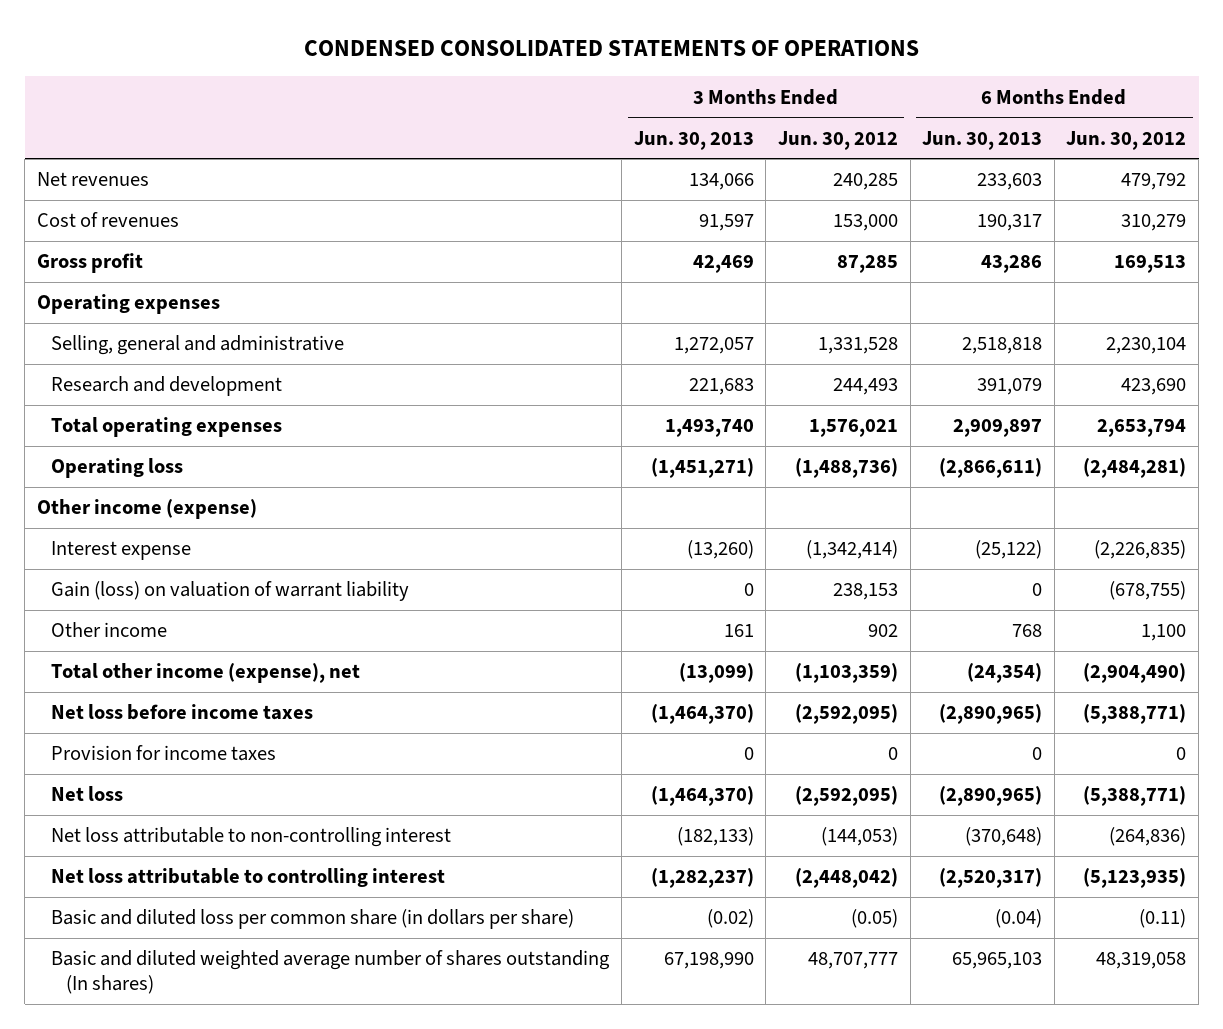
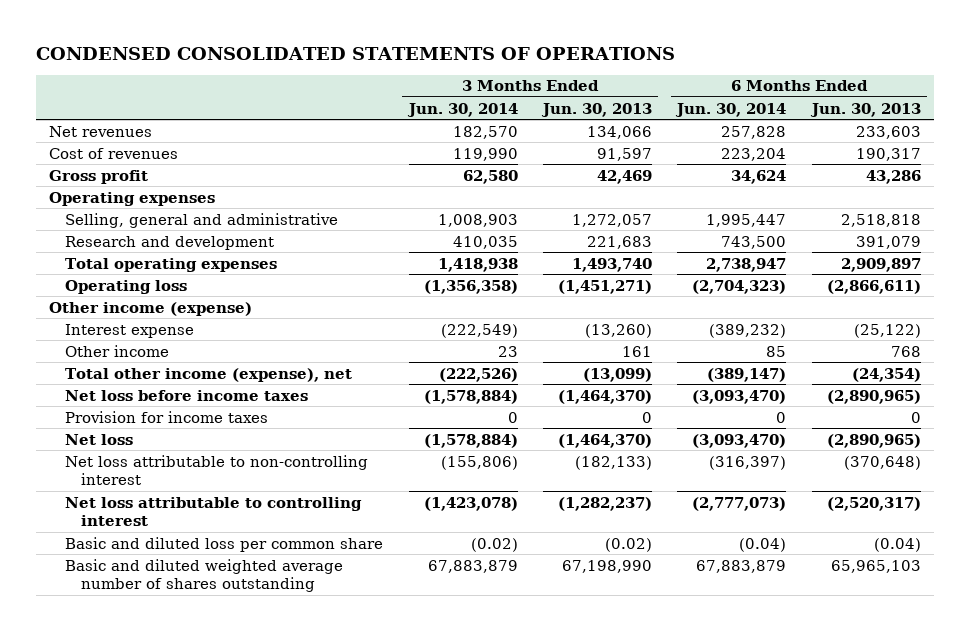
[777,130,898,150] Jun. 30, 2012 -> none
[1066,130,1187,150] Jun. 30, 2012 -> none
none -> [406,102,518,117] Jun. 30, 2014
none -> [675,102,787,117] Jun. 30, 2014
[51,581,410,602] Gain (loss) on valuation of warrant liability -> none
[51,909,575,930] Basic and diluted loss per common share (in dollars per share) -> [65,536,384,552] Basic and diluted loss per common share
[51,950,611,995] Basic and diluted weighted average number of shares outstanding (In shares) -> [65,558,344,593] Basic and diluted weighted average number of shares outstanding

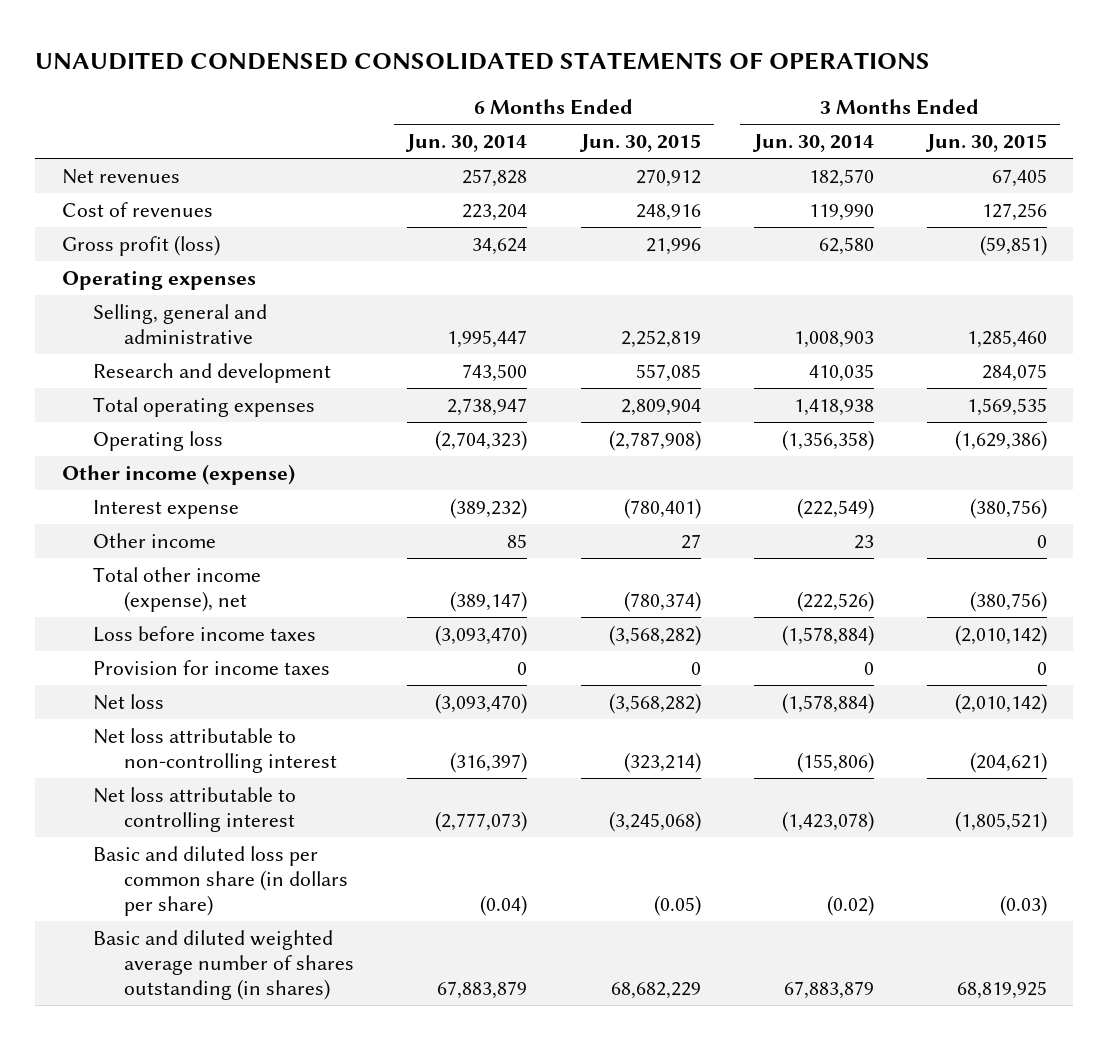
[36,46,676,60] CONDENSED CONSOLIDATED STATEMENTS OF OPERATIONS -> [35,51,931,70] UNAUDITED CONDENSED CONSOLIDATED STATEMENTS OF OPERATIONS
[540,102,652,117] Jun. 30, 2013 -> none
[809,102,921,117] Jun. 30, 2013 -> none
none -> [578,134,701,153] Jun. 30, 2015
none -> [924,134,1047,153] Jun. 30, 2015
[48,169,148,184] Gross profit -> [61,235,220,257] Gross profit (loss)
[65,389,309,401] Net loss before income taxes -> [92,626,316,643] Loss before income taxes
[65,536,384,552] Basic and diluted loss per common share -> [92,846,349,916] Basic and diluted loss per common share (in dollars per share)
[65,558,344,593] Basic and diluted weighted average number of shares outstanding -> [92,930,355,1000] Basic and diluted weighted average number of shares outstanding (in shares)

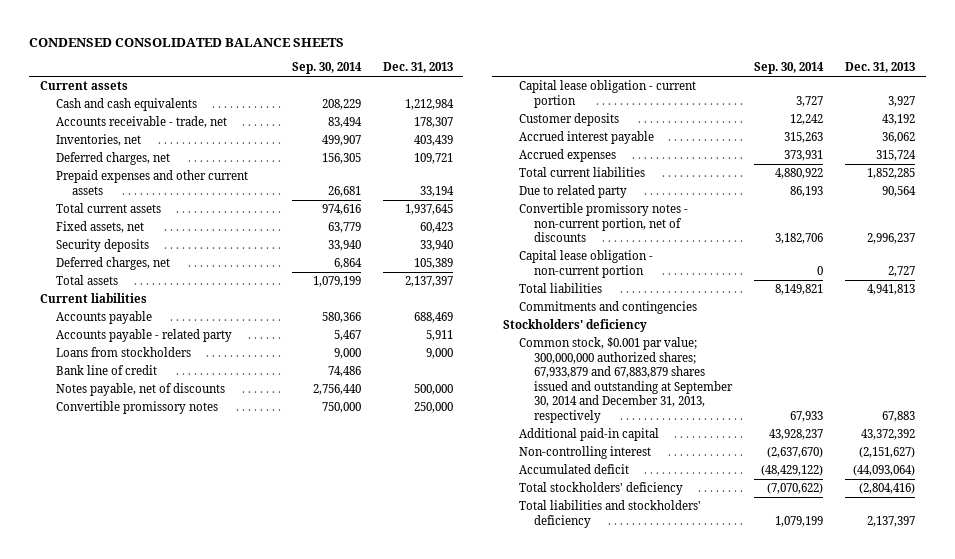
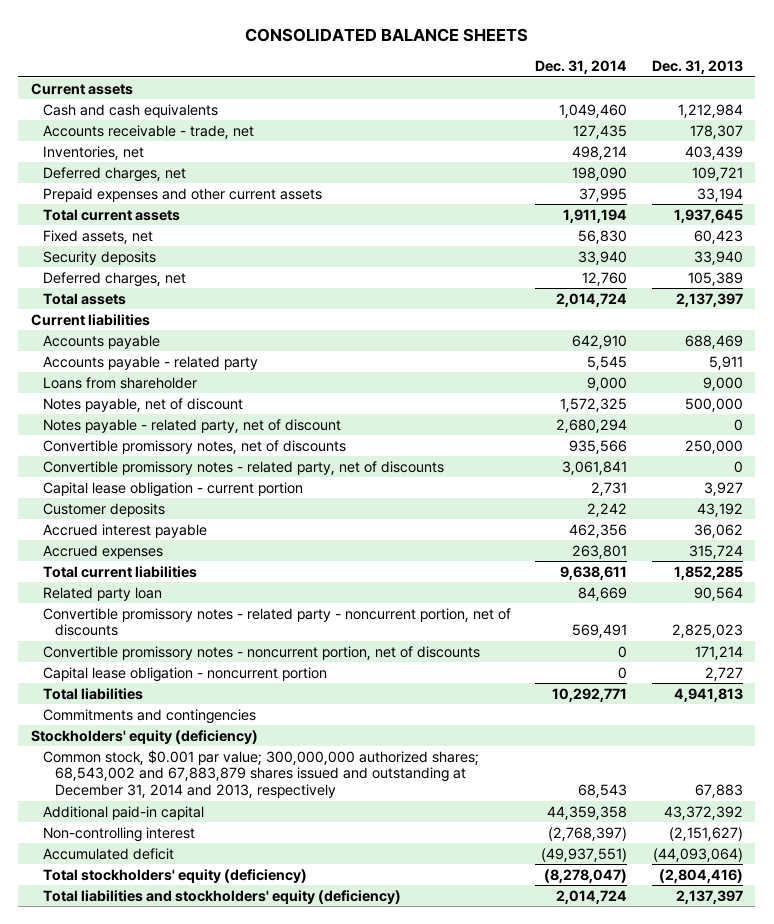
[29,37,345,47] CONDENSED CONSOLIDATED BALANCE SHEETS -> [244,28,528,43] CONSOLIDATED BALANCE SHEETS
[291,62,362,75] Sep. 30, 2014 -> none
none -> [535,60,628,75] Dec. 31, 2014
[56,365,158,376] Bank line of credit -> none
[56,347,192,358] Loans from stockholders -> [42,376,197,389] Loans from shareholder
[56,383,226,397] Notes payable, net of discounts -> [42,397,243,412] Notes payable, net of discount
none -> [42,418,341,433] Notes payable - related party, net of discount
[56,401,219,415] Convertible promissory notes -> [42,439,346,454] Convertible promissory notes, net of discounts
none -> [42,460,444,475] Convertible promissory notes - related party, net of discounts
[518,185,627,199] Due to related party -> [42,586,162,601] Related party loan
none -> [42,607,511,637] Convertible promissory notes - related party - noncurrent portion, net of discounts
[518,203,688,243] Convertible promissory notes - non-current portion, net of discounts -> [42,645,480,660] Convertible promissory notes - noncurrent portion, net of discounts
[867,233,916,245] 2,996,237 -> [694,645,743,660] 171,214
[518,250,653,278] Capital lease obligation - non-current portion -> [42,666,327,682] Capital lease obligation - noncurrent portion
[502,319,647,333] Stockholders' deficiency -> [30,729,258,744] Stockholders' equity (deficiency)
[518,337,734,423] Common stock, $0.001 par value; 300,000,000 authorized shares; 67,933,879 and 67,883,879 shares issued and outstanding at September 30, 2014 and December 31, 2013, respectively -> [42,749,479,799] Common stock, $0.001 par value; 300,000,000 authorized shares; 68,543,002 and 67,883,879 shares issued and outstanding at December 31, 2014 and 2013, respectively
[518,482,683,496] Total stockholders' deficiency -> [42,868,307,883] Total stockholders' equity (deficiency)
[518,500,701,528] Total liabilities and stockholders' deficiency -> [42,889,401,904] Total liabilities and stockholders' equity (deficiency)

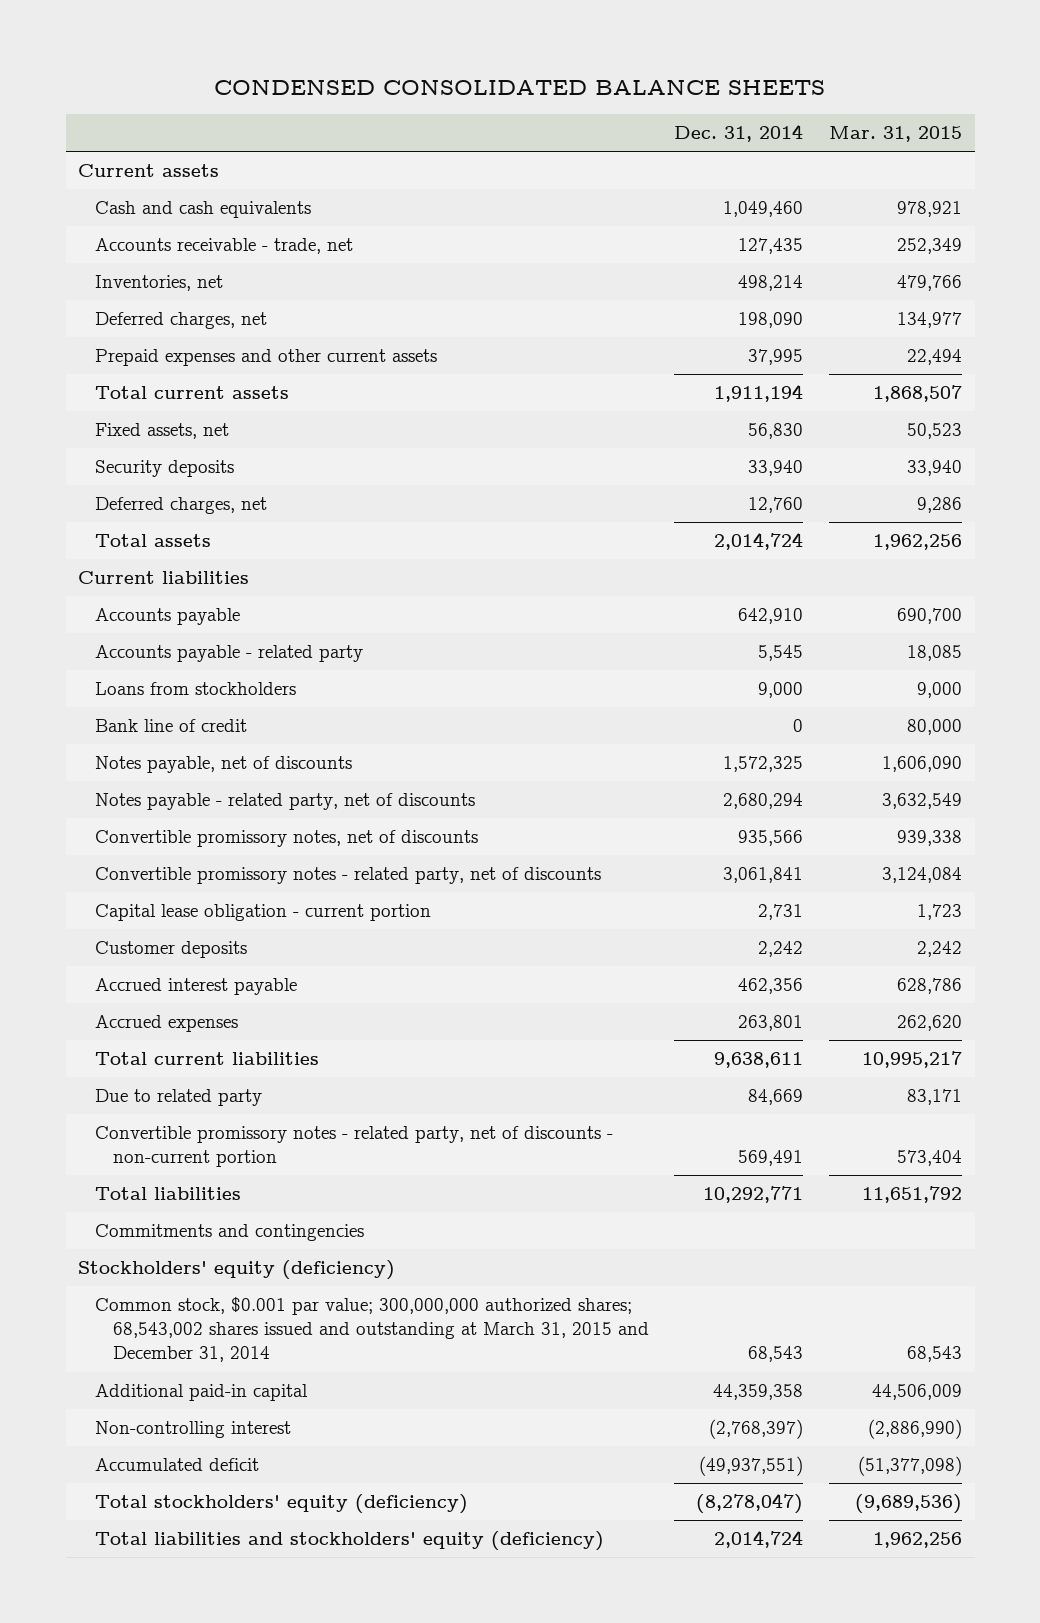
[244,28,528,43] CONSOLIDATED BALANCE SHEETS -> [214,80,826,96] CONDENSED CONSOLIDATED BALANCE SHEETS
[651,60,743,75] Dec. 31, 2013 -> none
none -> [828,126,962,143] Mar. 31, 2015
[42,376,197,389] Loans from shareholder -> [95,682,297,696] Loans from stockholders
none -> [95,719,248,733] Bank line of credit
[42,397,243,412] Notes payable, net of discount -> [95,756,353,774] Notes payable, net of discounts
[42,418,341,433] Notes payable - related party, net of discount -> [95,793,476,811] Notes payable - related party, net of discounts
[42,645,480,660] Convertible promissory notes - noncurrent portion, net of discounts -> none
[42,666,327,682] Capital lease obligation - noncurrent portion -> none
[42,586,162,601] Related party loan -> [95,1089,263,1107] Due to related party
[42,607,511,637] Convertible promissory notes - related party - noncurrent portion, net of discounts -> [95,1126,614,1168] Convertible promissory notes - related party, net of discounts - non-current portion
[42,749,479,799] Common stock, $0.001 par value; 300,000,000 authorized shares; 68,543,002 and 67,883,879 shares issued and outstanding at December 31, 2014 and 2013, respectively -> [95,1297,649,1363] Common stock, $0.001 par value; 300,000,000 authorized shares; 68,543,002 shares issued and outstanding at March 31, 2015 and December 31, 2014

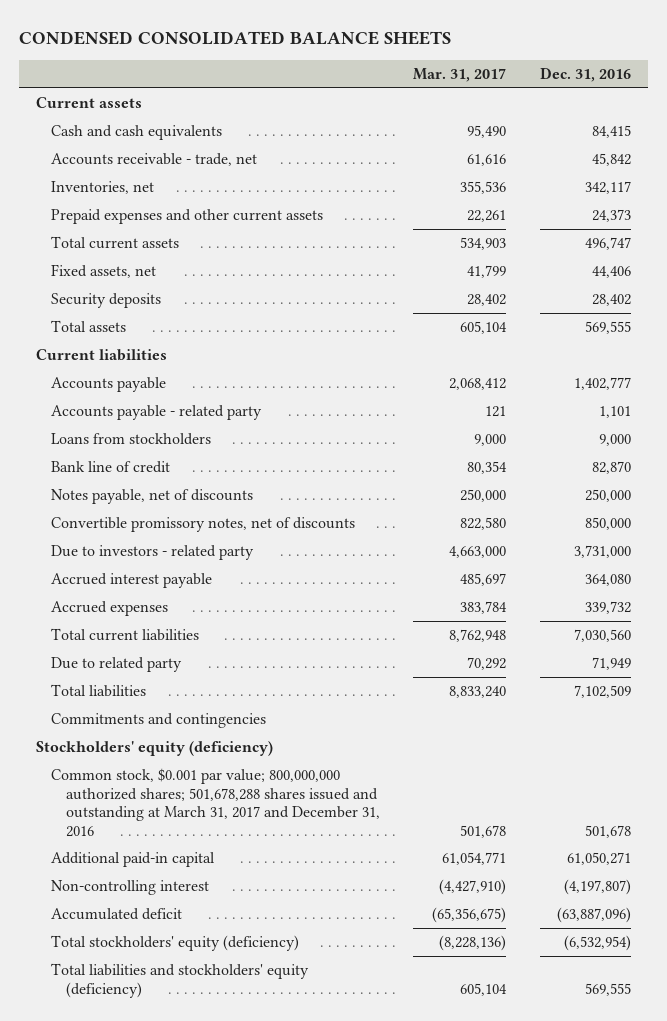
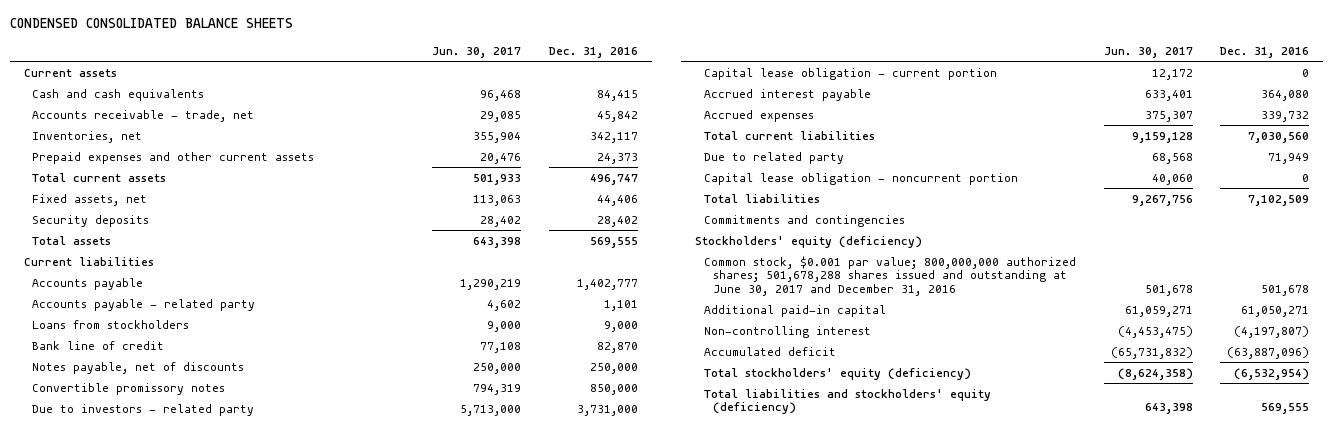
[413,68,507,83] Mar. 31, 2017 -> none
none -> [432,46,522,58] Jun. 30, 2017
[50,517,355,533] Convertible promissory notes, net of discounts -> [32,382,226,395] Convertible promissory notes
none -> [704,67,998,80] Capital lease obligation - current portion
none -> [704,172,1019,185] Capital lease obligation - noncurrent portion
[50,768,380,837] Common stock, $0.001 par value; 800,000,000 authorized shares; 501,678,288 shares issued and outstanding at March 31, 2017 and December 31, 2016 -> [704,255,1077,296] Common stock, $0.001 par value; 800,000,000 authorized shares; 501,678,288 shares issued and outstanding at June 30, 2017 and December 31, 2016

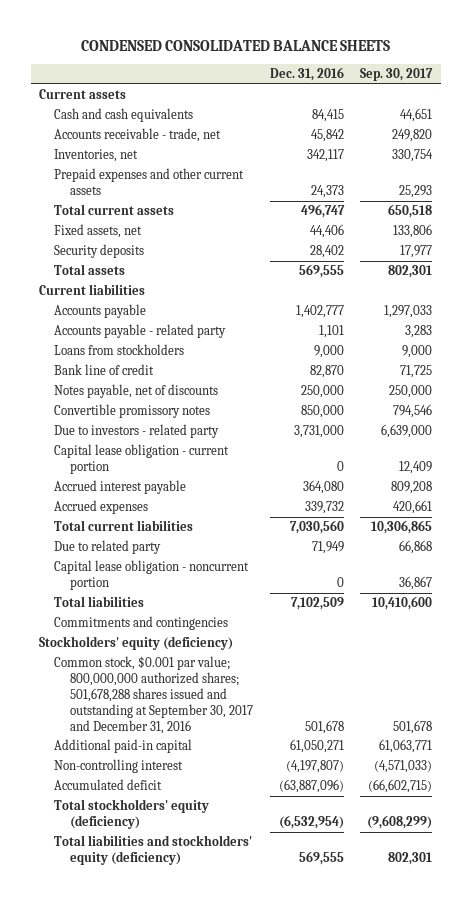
[432,46,522,58] Jun. 30, 2017 -> none
none -> [360,68,434,82] Sep. 30, 2017
[704,255,1077,296] Common stock, $0.001 par value; 800,000,000 authorized shares; 501,678,288 shares issued and outstanding at June 30, 2017 and December 31, 2016 -> [54,656,253,734] Common stock, $0.001 par value; 800,000,000 authorized shares; 501,678,288 shares issued and outstanding at September 30, 2017 and December 31, 2016

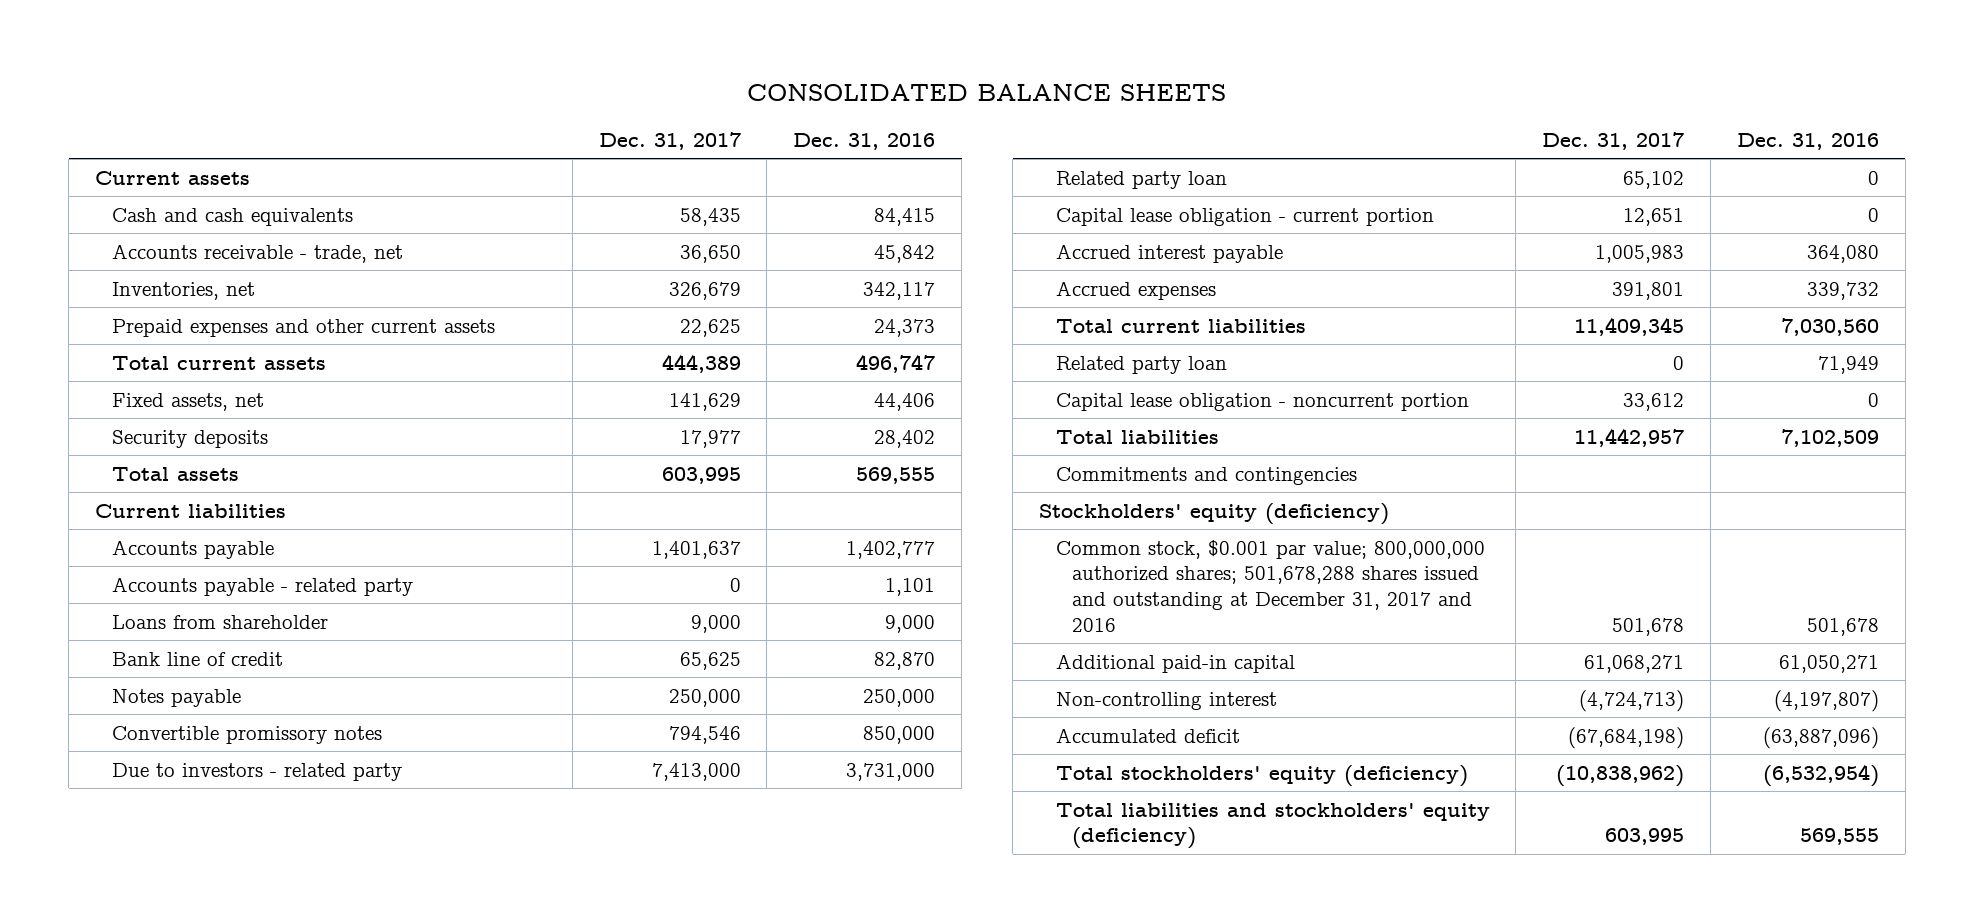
[80,39,390,51] CONDENSED CONSOLIDATED BALANCE SHEETS -> [747,83,1227,101] CONSOLIDATED BALANCE SHEETS
[360,68,434,82] Sep. 30, 2017 -> none
none -> [598,131,741,150] Dec. 31, 2017
[54,344,185,356] Loans from stockholders -> [111,614,328,629] Loans from shareholder
[54,384,219,399] Notes payable, net of discounts -> [111,688,241,707] Notes payable
none -> [1055,170,1227,189] Related party loan
[54,540,162,555] Due to related party -> [1055,355,1227,374] Related party loan
[54,656,253,734] Common stock, $0.001 par value; 800,000,000 authorized shares; 501,678,288 shares issued and outstanding at September 30, 2017 and December 31, 2016 -> [1055,539,1485,632] Common stock, $0.001 par value; 800,000,000 authorized shares; 501,678,288 shares issued and outstanding at December 31, 2017 and 2016

